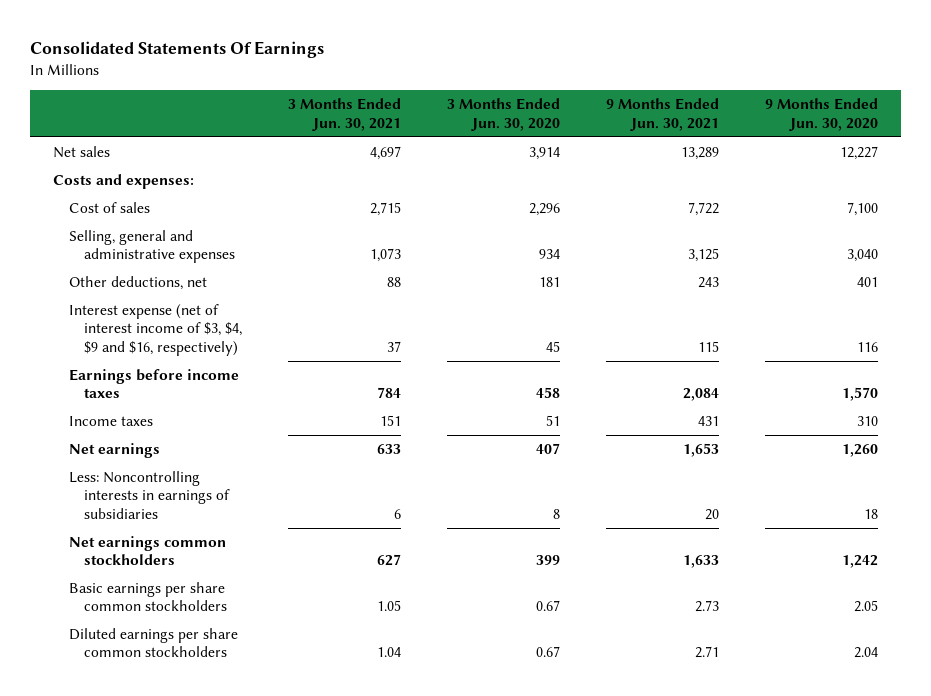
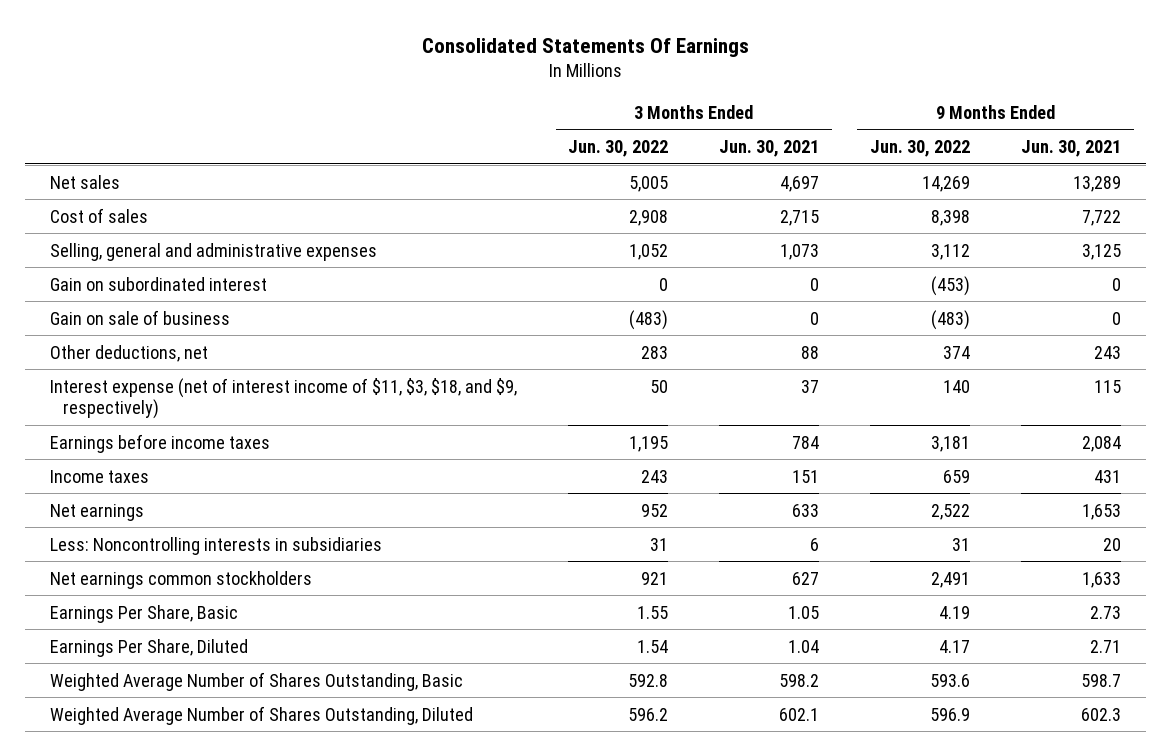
[446,98,560,131] 3 Months Ended Jun. 30, 2020 -> none
[765,98,879,131] 9 Months Ended Jun. 30, 2020 -> none
none -> [568,140,669,158] Jun. 30, 2022
none -> [870,140,971,158] Jun. 30, 2022
[53,174,195,190] Costs and expenses: -> none
none -> [50,276,268,291] Gain on subordinated interest
none -> [50,309,231,325] Gain on sale of business
[68,304,242,356] Interest expense (net of interest income of $3, $4, $9 and $16, respectively) -> [50,377,518,419] Interest expense (net of interest income of $11, $3, $18, and $9, respectively)
[68,471,230,519] Less: Noncontrolling interests in earnings of subsidiaries -> [50,536,383,555] Less: Noncontrolling interests in subsidiaries
[68,582,227,612] Basic earnings per share common stockholders -> [50,604,239,623] Earnings Per Share, Basic
[68,628,238,658] Diluted earnings per share common stockholders -> [50,638,249,657] Earnings Per Share, Diluted
none -> [50,671,464,691] Weighted Average Number of Shares Outstanding, Basic
none -> [50,705,474,725] Weighted Average Number of Shares Outstanding, Diluted

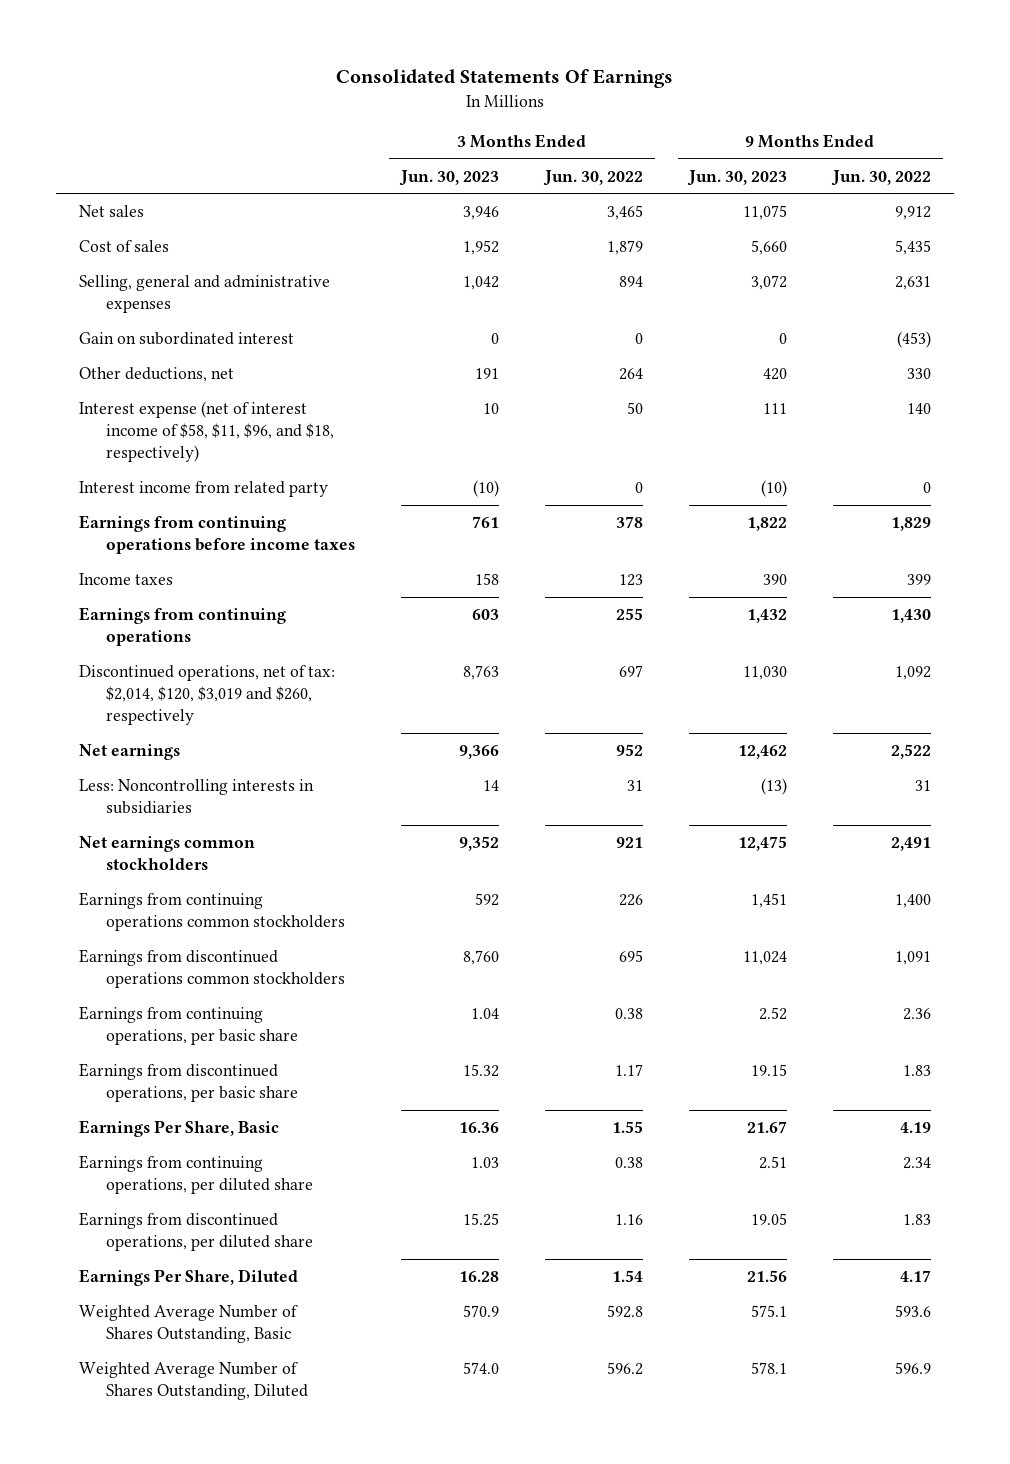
[719,140,820,158] Jun. 30, 2021 -> none
[1021,140,1122,158] Jun. 30, 2021 -> none
none -> [398,169,499,186] Jun. 30, 2023
none -> [687,169,788,186] Jun. 30, 2023
[629,175,669,192] 5,005 -> [607,205,644,221] 3,465
[922,175,971,192] 14,269 -> [895,206,932,221] 9,912
[629,209,669,226] 2,908 -> [607,240,644,256] 1,879
[931,209,971,226] 8,398 -> [895,240,932,256] 5,435
[629,243,669,260] 1,052 -> [619,276,644,288] 894
[931,243,971,260] 3,112 -> [895,276,932,291] 2,631
[50,309,231,325] Gain on sale of business -> none
[641,345,669,359] 283 -> [619,368,644,381] 264
[943,345,971,359] 374 -> [907,368,932,380] 330
[50,377,518,419] Interest expense (net of interest income of $11, $3, $18, and $9, respectively) -> [79,401,334,463] Interest expense (net of interest income of $58, $11, $96, and $18, respectively)
none -> [79,481,329,498] Interest income from related party
[50,433,271,453] Earnings before income taxes -> [79,515,355,555] Earnings from continuing operations before income taxes
[629,435,669,452] 1,195 -> [616,516,644,529] 378
[931,435,971,452] 3,181 -> [891,517,932,532] 1,829
[641,469,669,483] 243 -> [619,574,644,587] 123
[943,469,971,483] 659 -> [907,574,932,586] 399
none -> [79,607,287,647] Earnings from continuing operations
none -> [79,665,336,726] Discontinued operations, net of tax: $2,014, $120, $3,019 and $260, respectively
none -> [79,892,345,932] Earnings from continuing operations common stockholders
none -> [79,949,345,989] Earnings from discontinued operations common stockholders
none -> [79,1006,298,1046] Earnings from continuing operations, per basic share
none -> [79,1063,298,1103] Earnings from discontinued operations, per basic share
none -> [79,1155,313,1195] Earnings from continuing operations, per diluted share
none -> [79,1212,313,1252] Earnings from discontinued operations, per diluted share

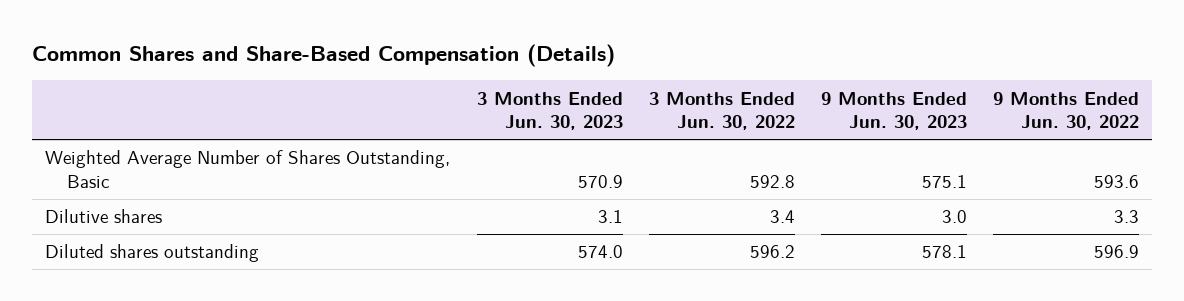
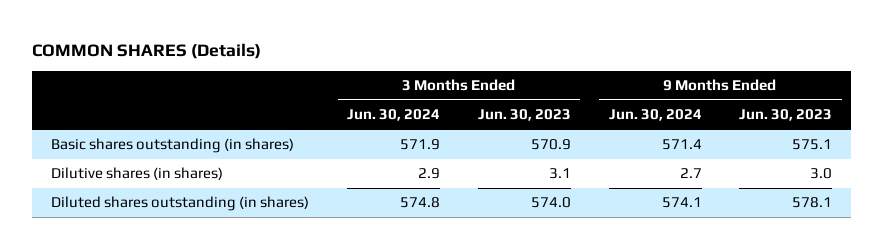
[32,44,616,68] Common Shares and Share-Based Compensation (Details) -> [32,42,262,59] COMMON SHARES (Details)
[648,91,795,130] 3 Months Ended Jun. 30, 2022 -> none
[992,91,1139,130] 9 Months Ended Jun. 30, 2022 -> none
none -> [347,109,441,122] Jun. 30, 2024
none -> [608,109,702,122] Jun. 30, 2024
[45,150,451,188] Weighted Average Number of Shares Outstanding, Basic -> [51,138,295,154] Basic shares outstanding (in shares)
[45,209,163,224] Dilutive shares -> [51,167,224,181] Dilutive shares (in shares)
[45,244,260,263] Diluted shares outstanding -> [51,196,310,212] Diluted shares outstanding (in shares)

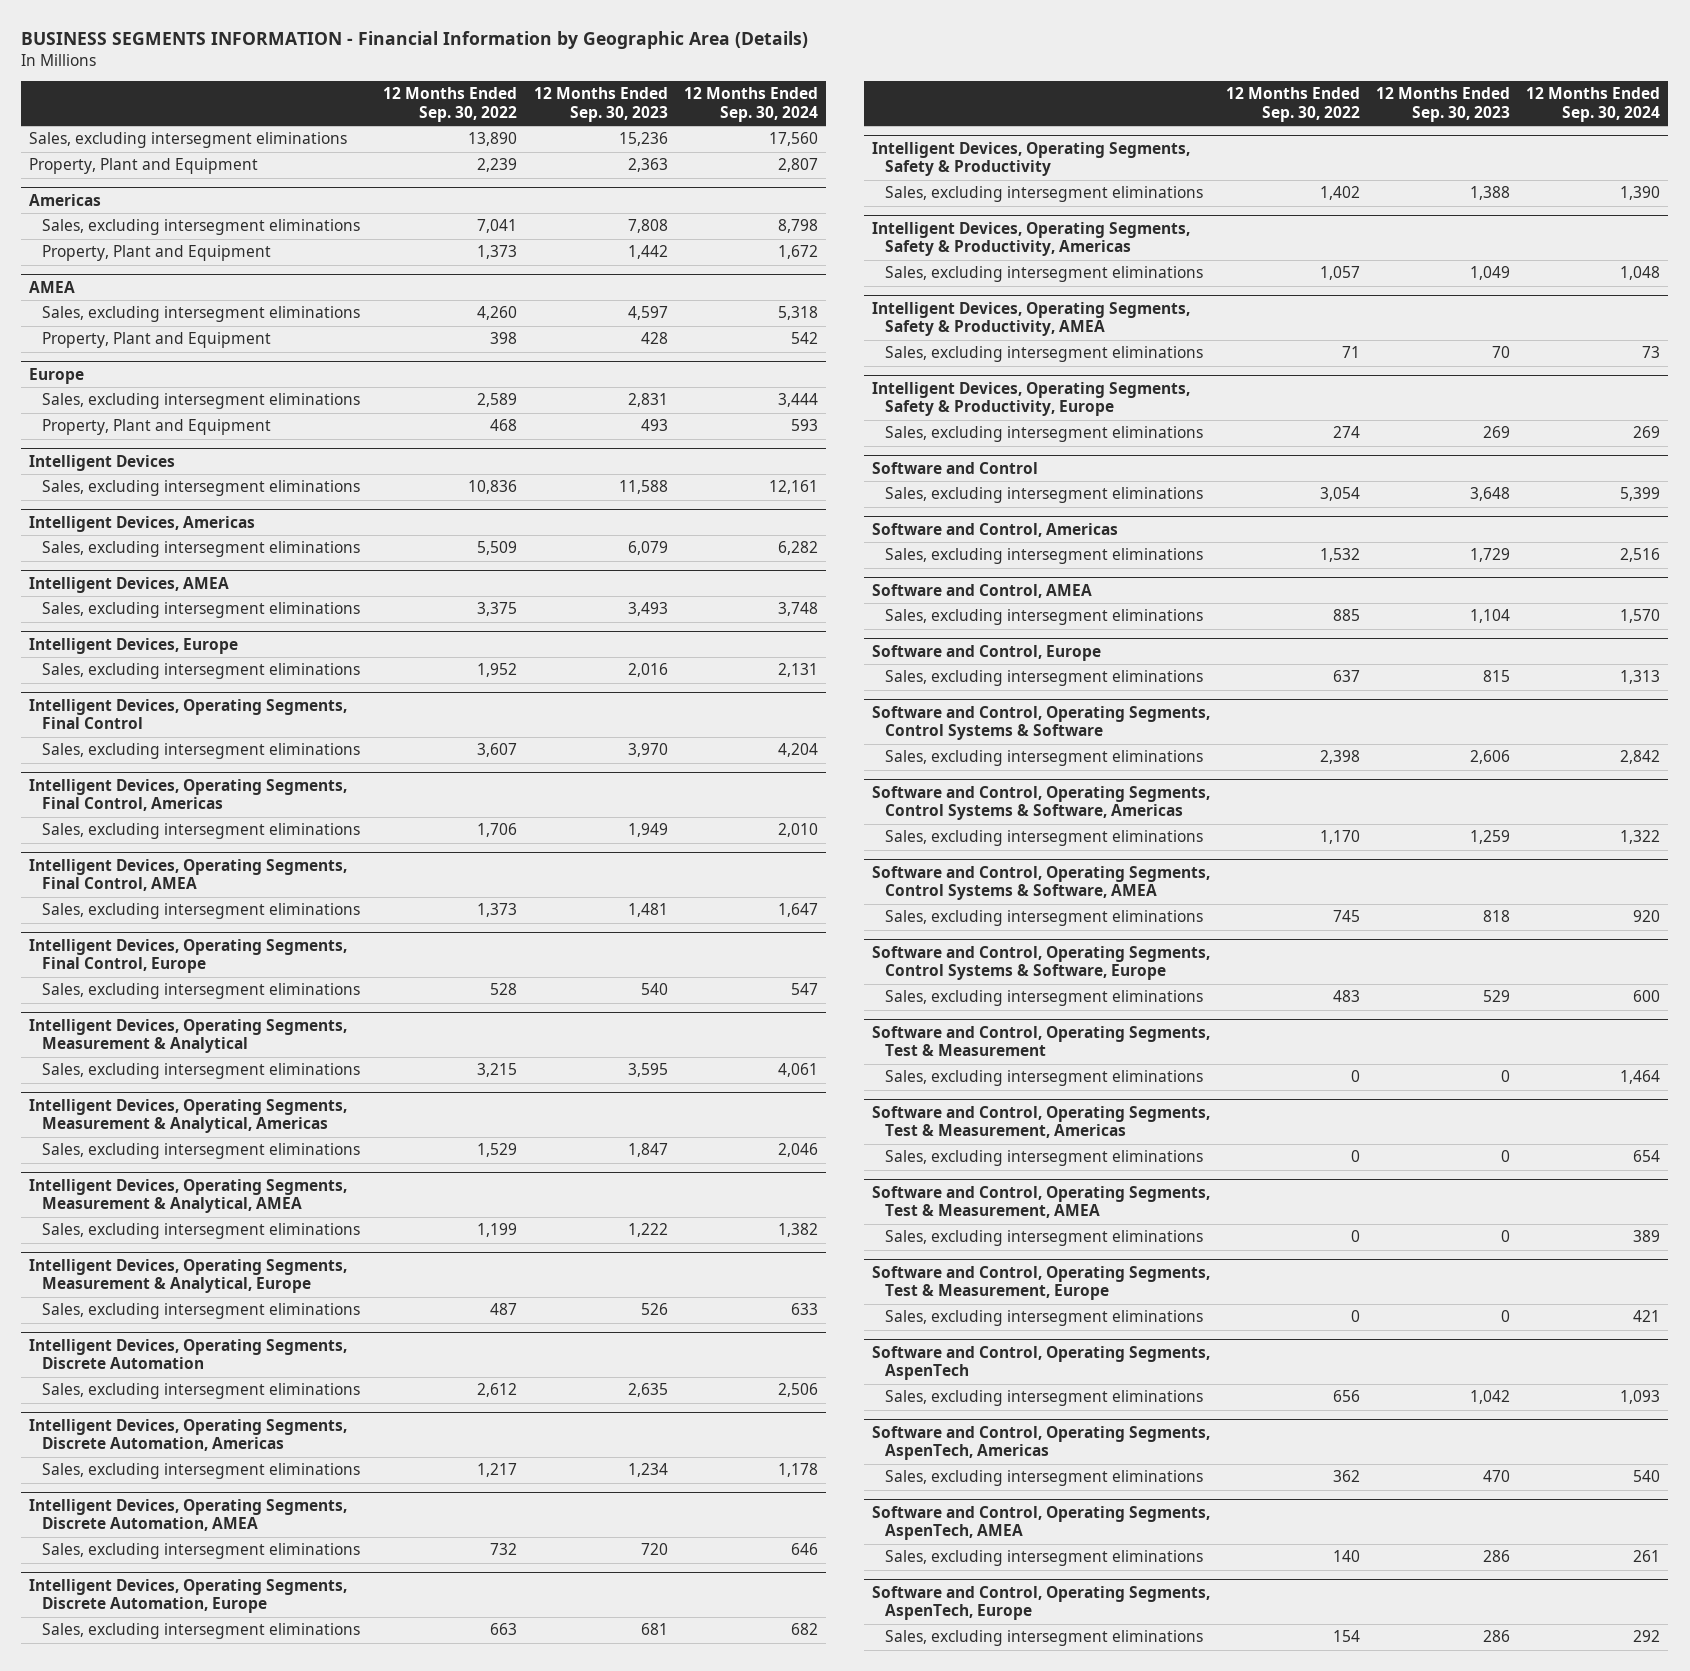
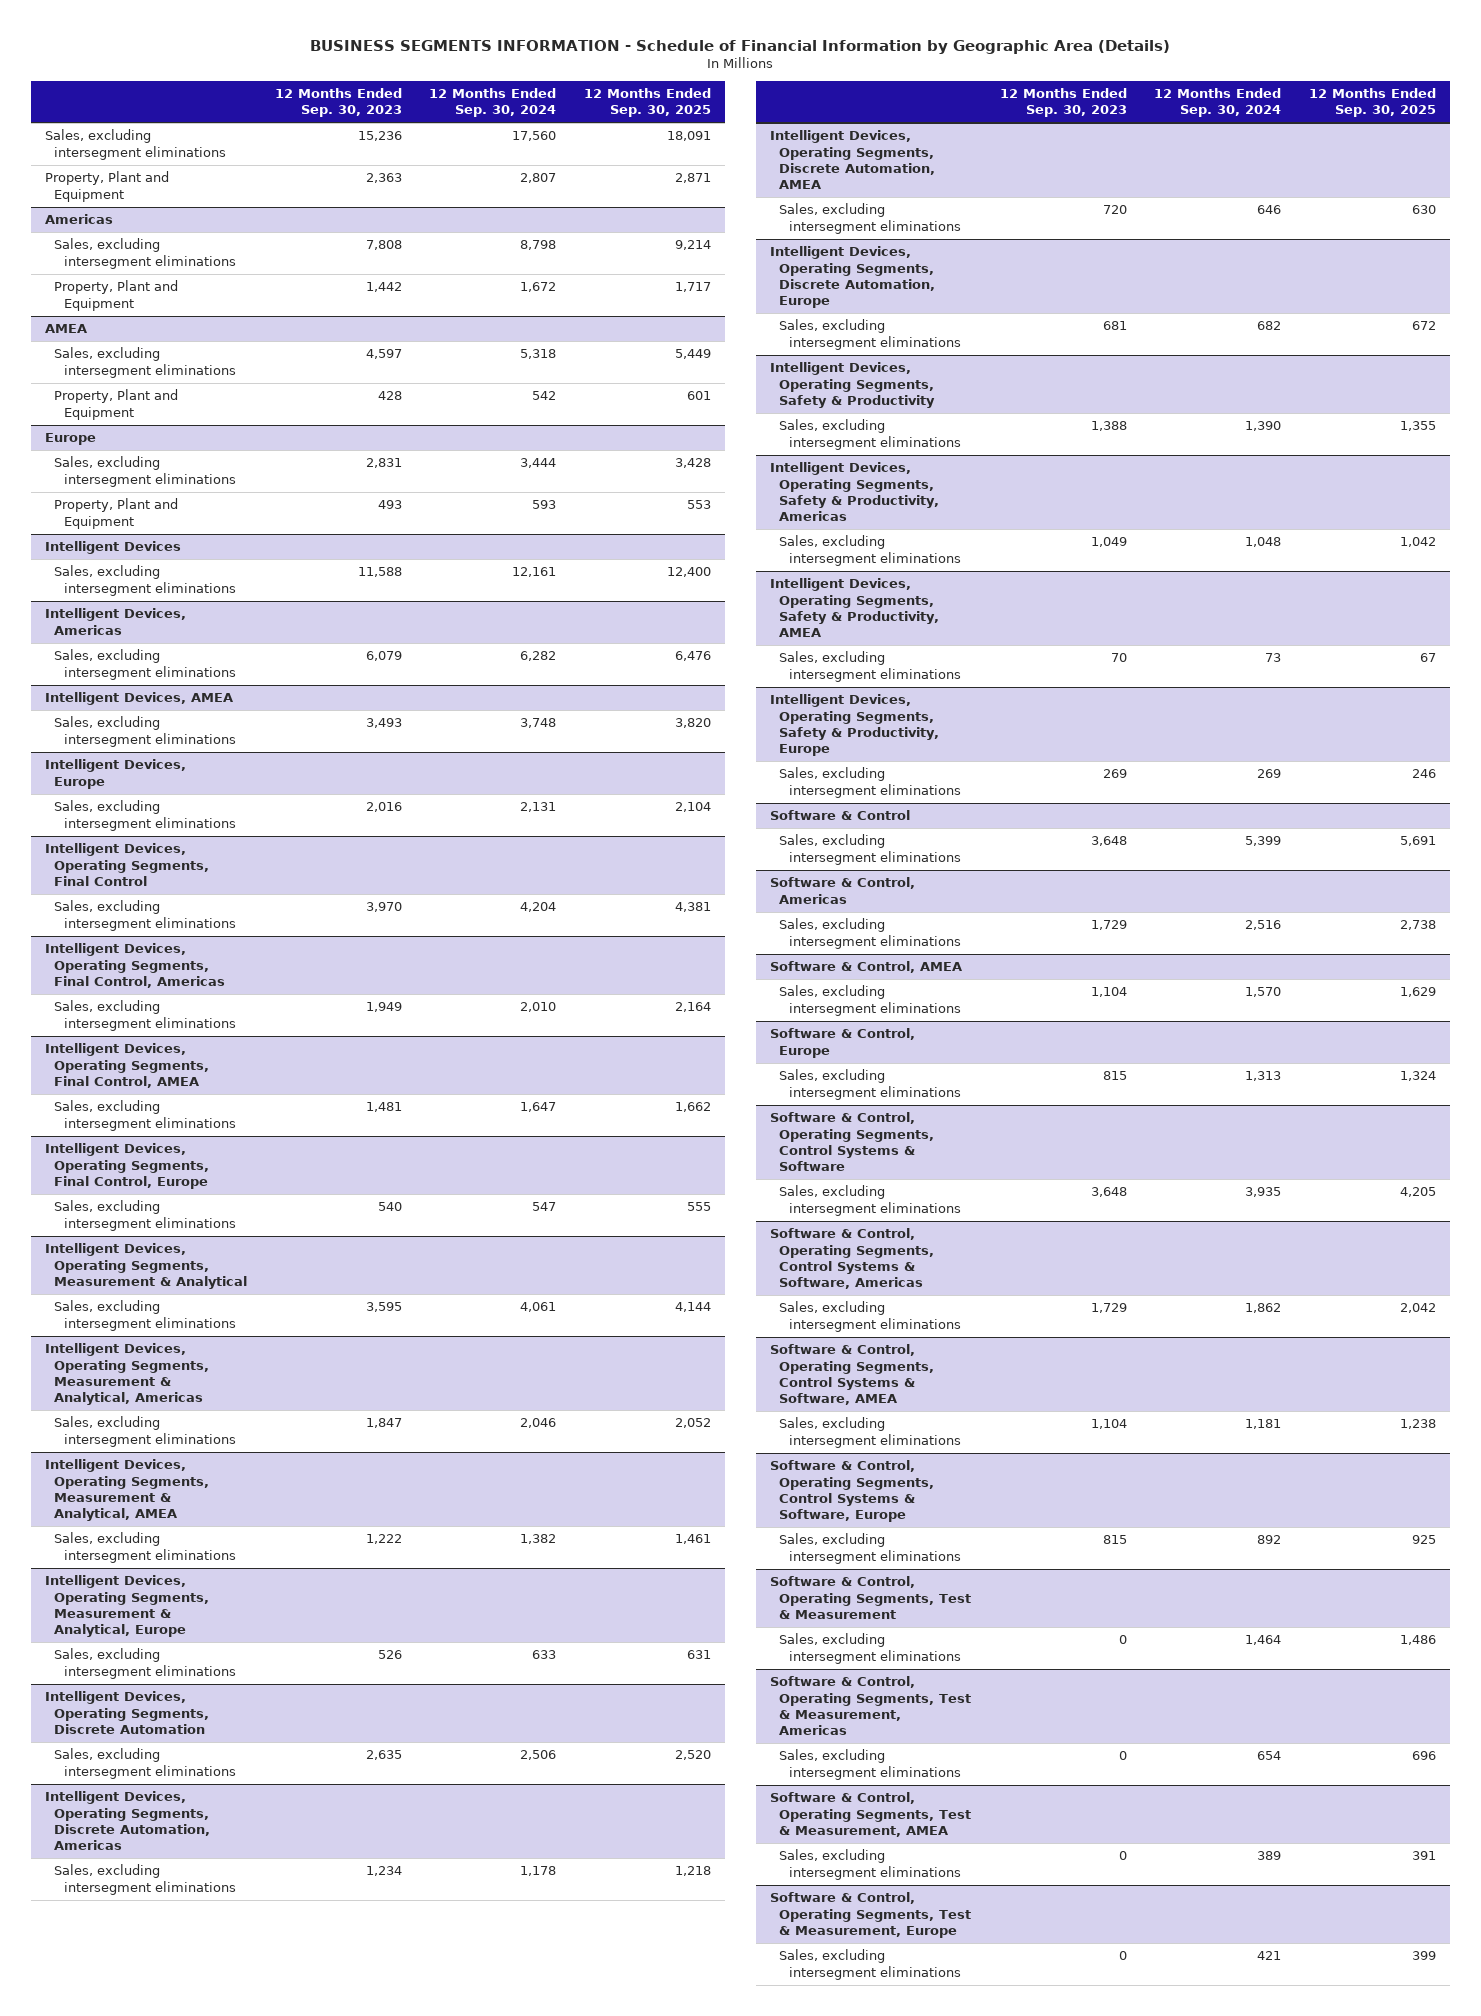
[21,30,809,49] BUSINESS SEGMENTS INFORMATION - Financial Information by Geographic Area (Details) -> [310,39,1171,54] BUSINESS SEGMENTS INFORMATION - Schedule of Financial Information by Geographic Area (Details)
[383,87,518,122] 12 Months Ended Sep. 30, 2022 -> none
none -> [583,87,711,118] 12 Months Ended Sep. 30, 2025
[871,461,1038,474] Software and Control -> [769,810,910,821] Software & Control
[871,522,1118,537] Software and Control, Americas -> [769,877,915,904] Software & Control, Americas
[871,583,1092,598] Software and Control, AMEA -> [769,961,962,974] Software & Control, AMEA
[871,644,1101,661] Software and Control, Europe -> [769,1028,915,1058] Software & Control, Europe
[871,705,1210,741] Software and Control, Operating Segments, Control Systems & Software -> [769,1112,935,1172] Software & Control, Operating Segments, Control Systems & Software
[1470,750,1511,765] 2,606 -> [1090,1187,1127,1198] 3,648
[1620,750,1661,765] 2,842 -> [1245,1187,1282,1198] 3,935
[871,785,1210,821] Software and Control, Operating Segments, Control Systems & Software, Americas -> [769,1228,935,1290] Software & Control, Operating Segments, Control Systems & Software, Americas
[1470,830,1511,845] 1,259 -> [1090,1303,1127,1314] 1,729
[1620,830,1661,845] 1,322 -> [1245,1303,1282,1314] 1,862
[871,865,1210,901] Software and Control, Operating Segments, Control Systems & Software, AMEA -> [769,1344,935,1406] Software & Control, Operating Segments, Control Systems & Software, AMEA
[1483,910,1511,923] 818 -> [1090,1419,1127,1430] 1,104
[1633,910,1661,923] 920 -> [1245,1419,1282,1430] 1,181
[871,945,1210,981] Software and Control, Operating Segments, Control Systems & Software, Europe -> [769,1460,935,1523] Software & Control, Operating Segments, Control Systems & Software, Europe
[1483,990,1511,1003] 529 -> [1102,1535,1127,1545] 815
[1633,990,1661,1003] 600 -> [1257,1535,1282,1545] 892
[871,1025,1210,1057] Software and Control, Operating Segments, Test & Measurement -> [769,1576,972,1619] Software & Control, Operating Segments, Test & Measurement
[871,1105,1210,1139] Software and Control, Operating Segments, Test & Measurement, Americas -> [769,1676,972,1736] Software & Control, Operating Segments, Test & Measurement, Americas
[871,1185,1210,1219] Software and Control, Operating Segments, Test & Measurement, AMEA -> [769,1792,972,1837] Software & Control, Operating Segments, Test & Measurement, AMEA
[871,1265,1210,1301] Software and Control, Operating Segments, Test & Measurement, Europe -> [769,1892,972,1938] Software & Control, Operating Segments, Test & Measurement, Europe
[871,1345,1210,1381] Software and Control, Operating Segments, AspenTech -> none
[884,1390,1203,1407] Sales, excluding intersegment eliminations -> none
[871,1425,1210,1461] Software and Control, Operating Segments, AspenTech, Americas -> none
[884,1470,1203,1487] Sales, excluding intersegment eliminations -> none
[871,1505,1210,1541] Software and Control, Operating Segments, AspenTech, AMEA -> none
[884,1550,1203,1567] Sales, excluding intersegment eliminations -> none
[871,1585,1210,1621] Software and Control, Operating Segments, AspenTech, Europe -> none
[884,1630,1203,1647] Sales, excluding intersegment eliminations -> none

